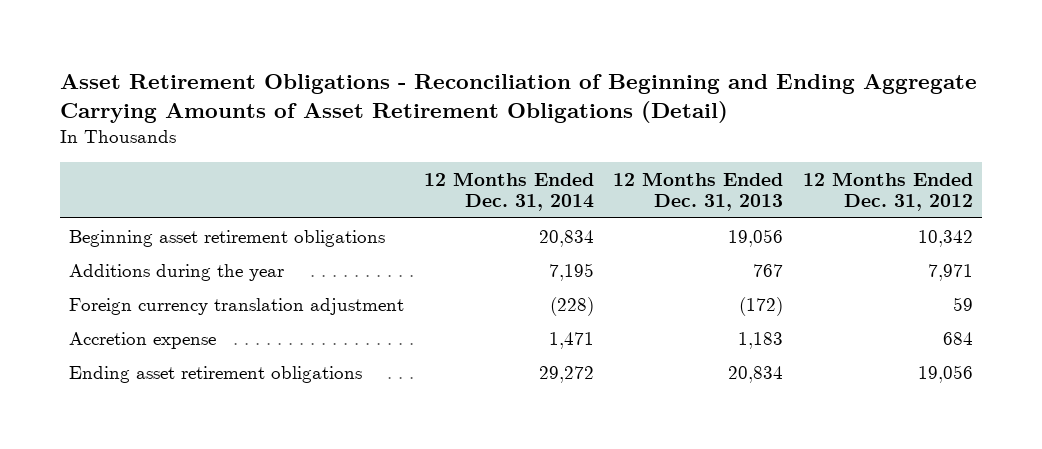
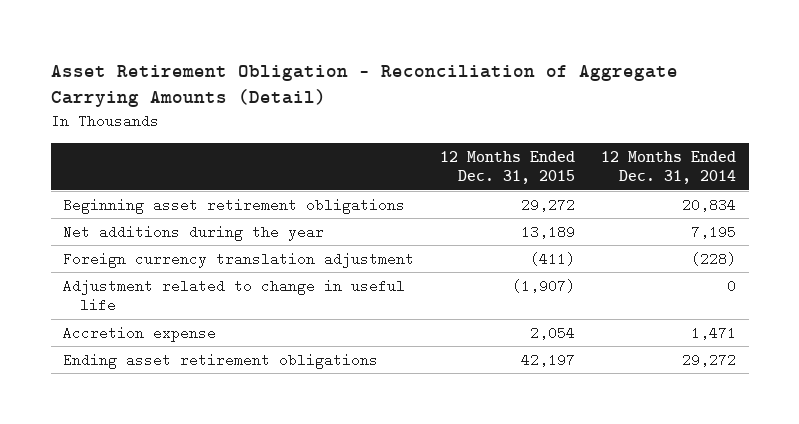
[59,73,977,123] Asset Retirement Obligations - Reconciliation of Beginning and Ending Aggregate Carrying Amounts of Asset Retirement Obligations (Detail) -> [50,64,678,108] Asset Retirement Obligation - Reconciliation of Aggregate Carrying Amounts (Detail)
[613,171,784,212] 12 Months Ended Dec. 31, 2013 -> none
[802,171,973,212] 12 Months Ended Dec. 31, 2012 -> none
none -> [440,150,576,185] 12 Months Ended Dec. 31, 2015
[69,263,285,281] Additions during the year -> [63,224,325,241] Net additions during the year
none -> [63,278,406,313] Adjustment related to change in useful life

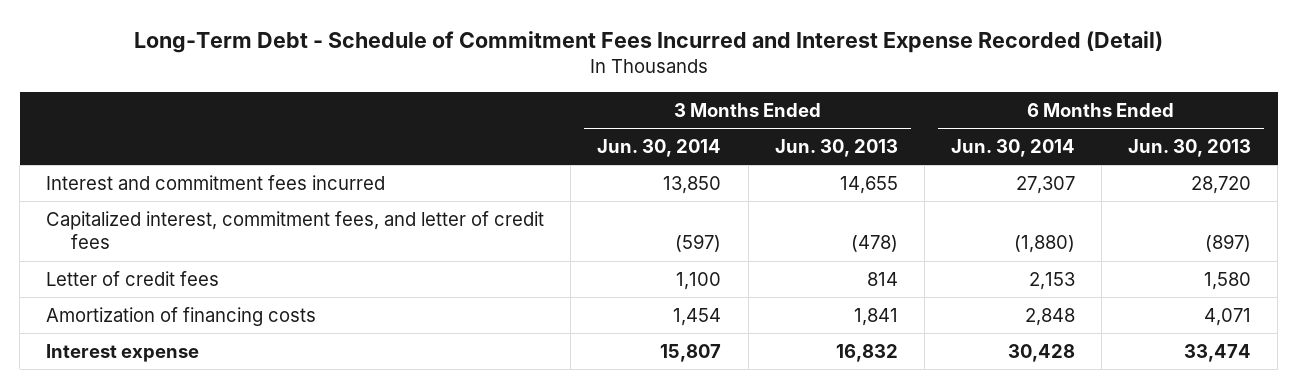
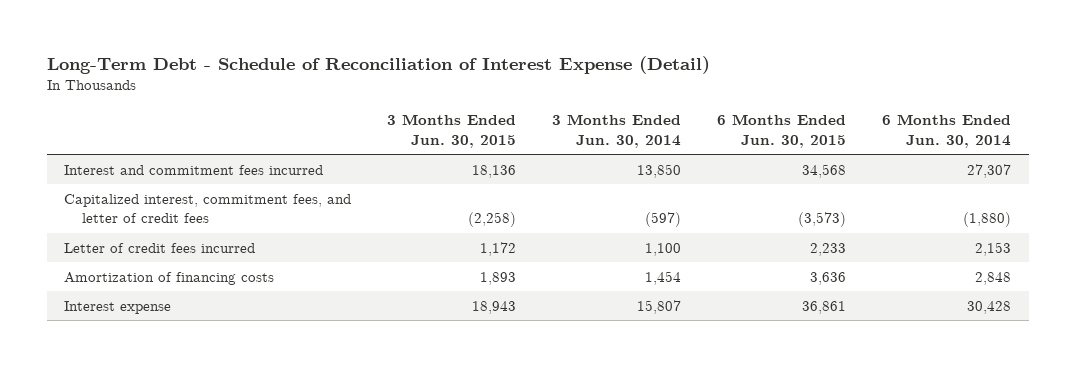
[133,31,1163,54] Long-Term Debt - Schedule of Commitment Fees Incurred and Interest Expense Recorded (Detail) -> [46,55,710,74] Long-Term Debt - Schedule of Reconciliation of Interest Expense (Detail)
[774,138,898,157] Jun. 30, 2013 -> none
[1127,138,1251,157] Jun. 30, 2013 -> none
none -> [387,114,517,148] 3 Months Ended Jun. 30, 2015
none -> [716,114,846,148] 6 Months Ended Jun. 30, 2015
[46,270,220,286] Letter of credit fees -> [64,242,256,253] Letter of credit fees incurred

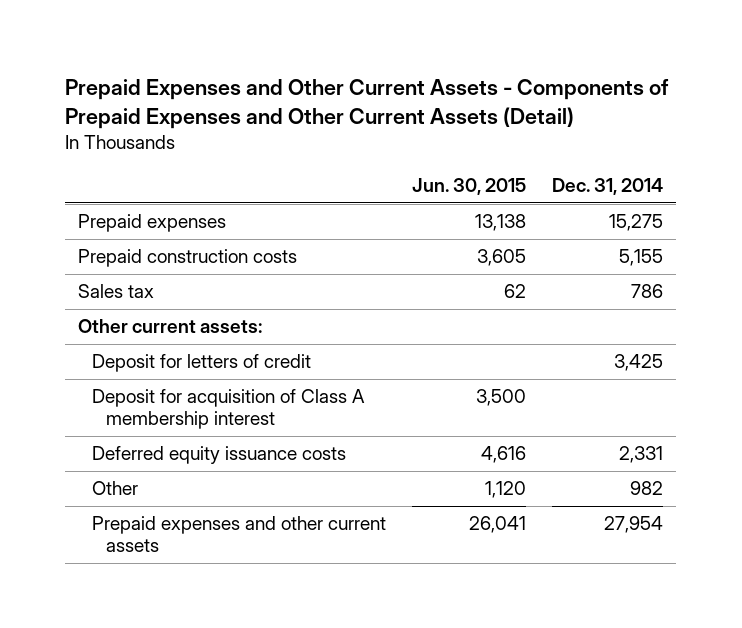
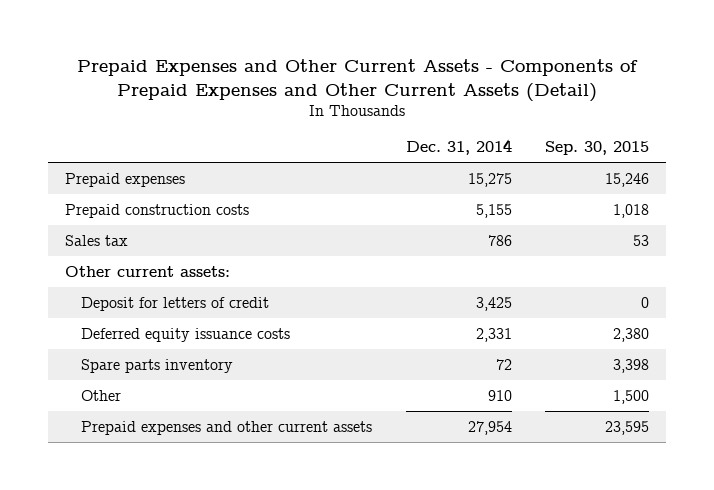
[412,178,527,196] Jun. 30, 2015 -> none
none -> [545,141,650,156] Sep. 30, 2015
[92,389,366,430] Deposit for acquisition of Class A membership interest -> none
none -> [81,358,234,373] Spare parts inventory
[630,481,664,496] 982 -> [487,389,512,401] 910

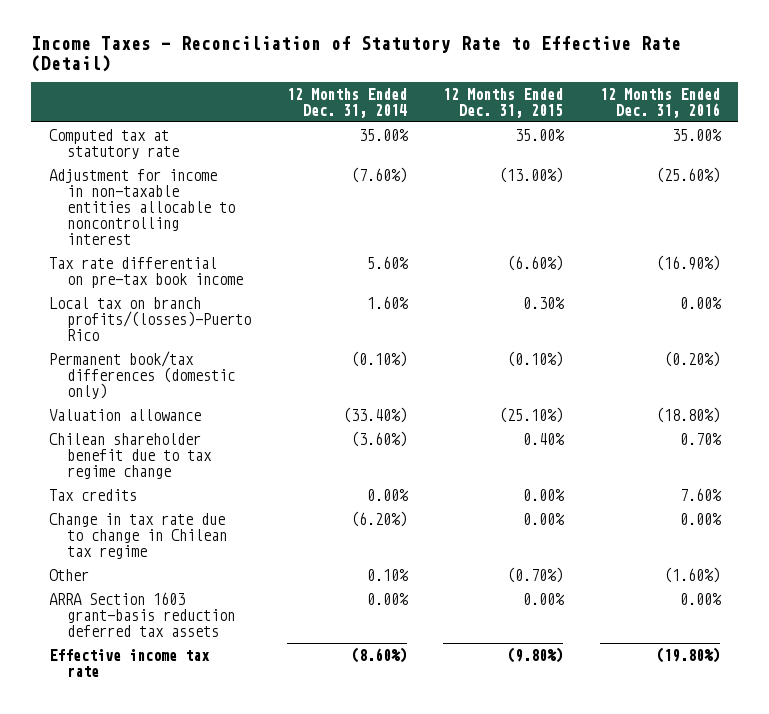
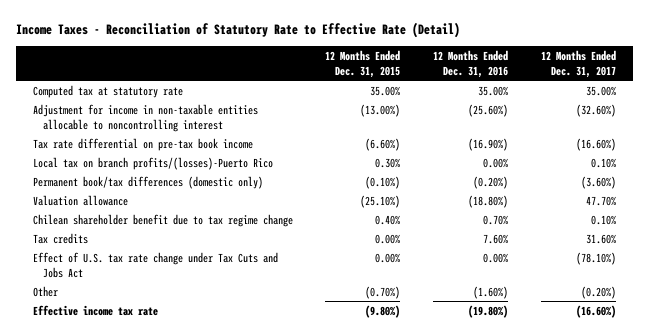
[287,87,408,118] 12 Months Ended Dec. 31, 2014 -> none
none -> [541,49,617,78] 12 Months Ended Dec. 31, 2017
[48,512,227,559] Change in tax rate due to change in Chilean tax regime -> [32,251,278,278] Effect of U.S. tax rate change under Tax Cuts and Jobs Act
[48,591,235,637] ARRA Section 1603 grant-basis reduction deferred tax assets -> none

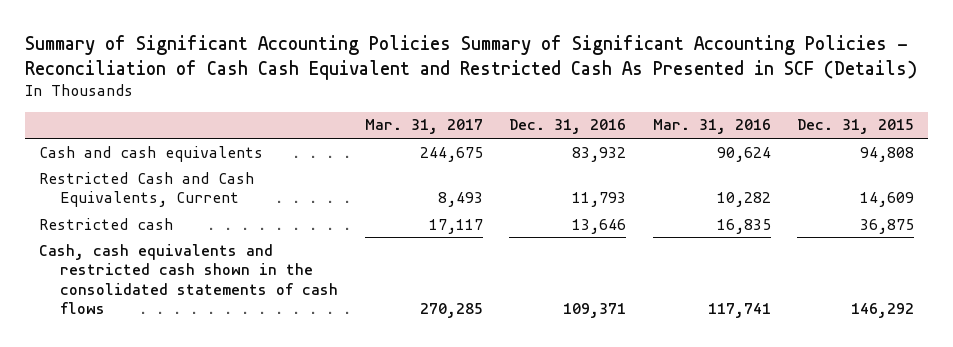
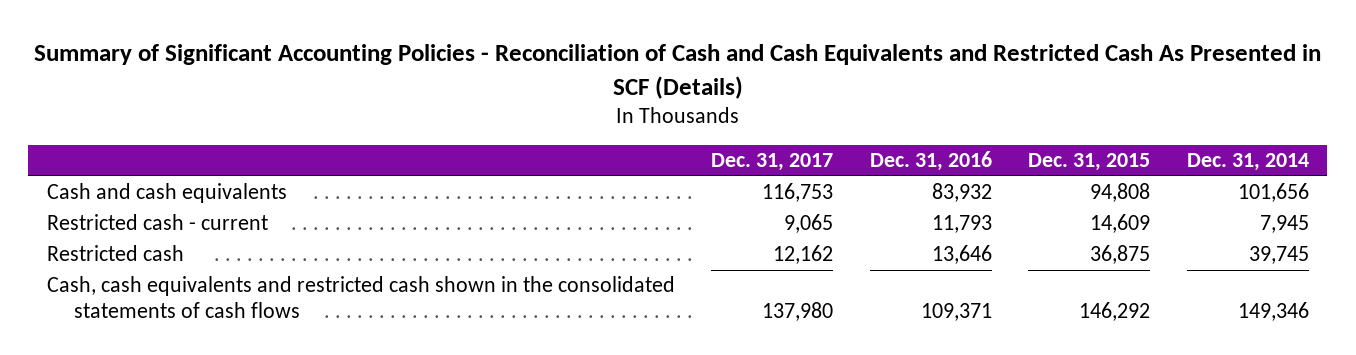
[25,34,918,80] Summary of Significant Accounting Policies Summary of Significant Accounting Policies - Reconciliation of Cash Cash Equivalent and Restricted Cash As Presented in SCF (Details) -> [33,44,1321,99] Summary of Significant Accounting Policies - Reconciliation of Cash and Cash Equivalents and Restricted Cash As Presented in SCF (Details)
[364,119,483,135] Mar. 31, 2017 -> none
[652,119,771,135] Mar. 31, 2016 -> none
none -> [711,153,834,172] Dec. 31, 2017
none -> [1186,153,1309,172] Dec. 31, 2014
[38,171,254,208] Restricted Cash and Cash Equivalents, Current -> [46,214,268,231] Restricted cash - current

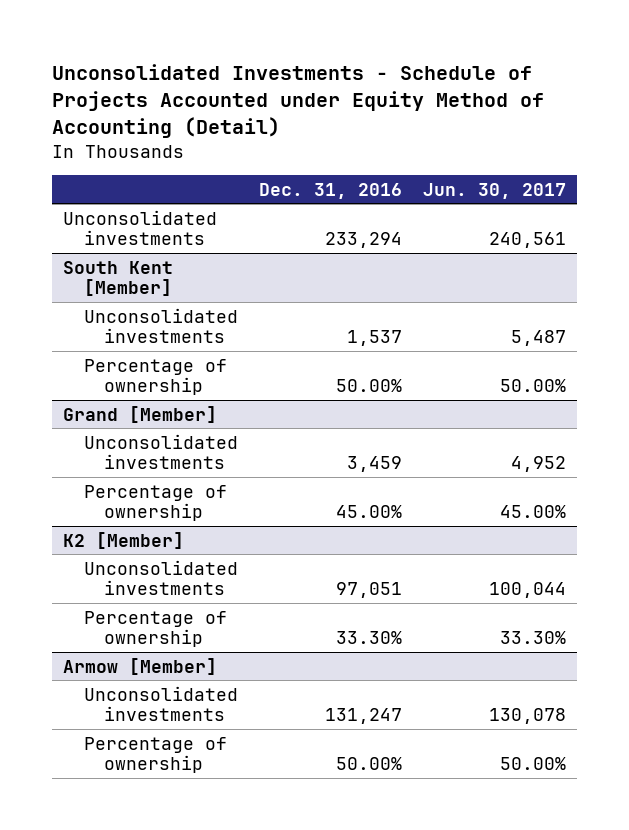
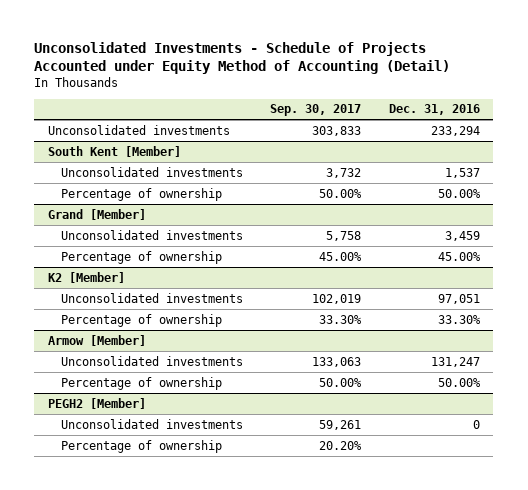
[423,182,567,199] Jun. 30, 2017 -> none
none -> [270,104,362,117] Sep. 30, 2017
none -> [47,397,146,409] PEGH2 [Member]
none -> [60,418,243,429] Unconsolidated investments
none -> [60,439,222,453] Percentage of ownership

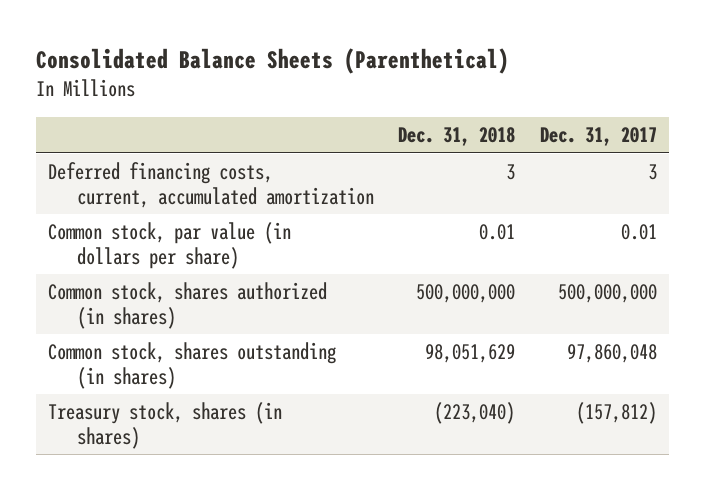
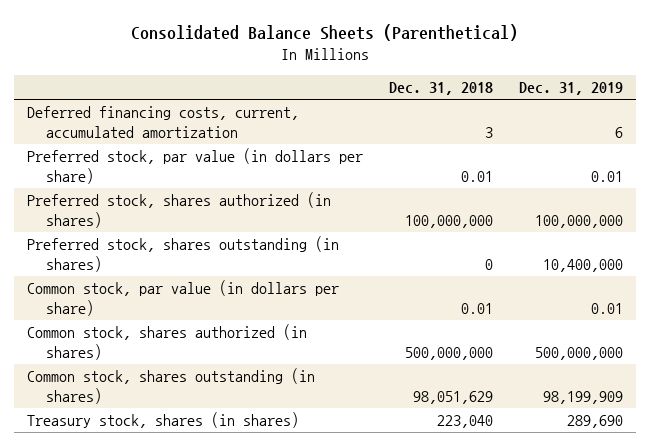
[539,127,657,147] Dec. 31, 2017 -> none
none -> [519,82,624,96] Dec. 31, 2019
none -> [27,148,364,184] Preferred stock, par value (in dollars per share)
none -> [27,192,332,228] Preferred stock, shares authorized (in shares)
none -> [27,236,340,272] Preferred stock, shares outstanding (in shares)
[434,402,516,425] (223,040) -> [437,415,494,429] 223,040

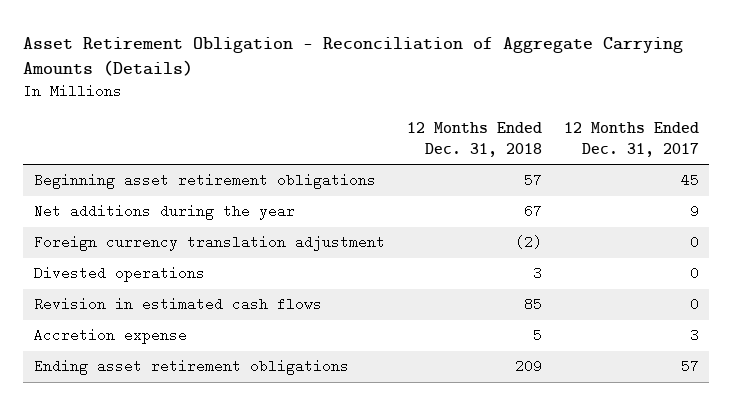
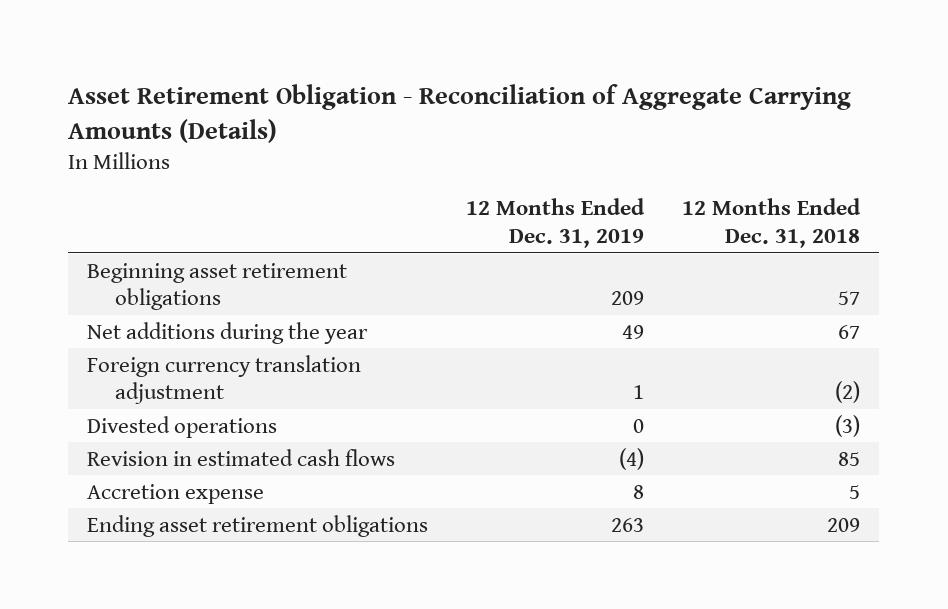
[563,122,699,157] 12 Months Ended Dec. 31, 2017 -> none
none -> [466,198,646,248] 12 Months Ended Dec. 31, 2019
[532,266,542,281] 3 -> [835,414,861,437] (3)

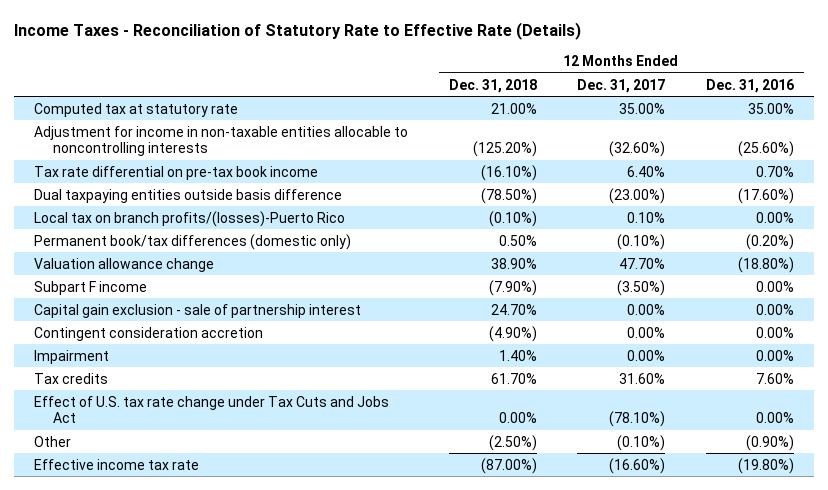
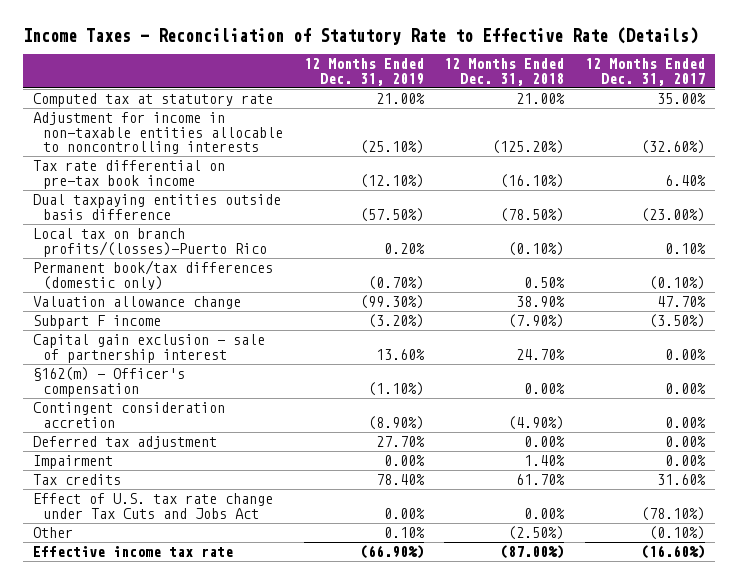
[705,78,794,93] Dec. 31, 2016 -> none
none -> [303,58,424,86] 12 Months Ended Dec. 31, 2019
none -> [33,367,186,397] §162(m) - Officer's compensation
none -> [33,436,218,450] Deferred tax adjustment

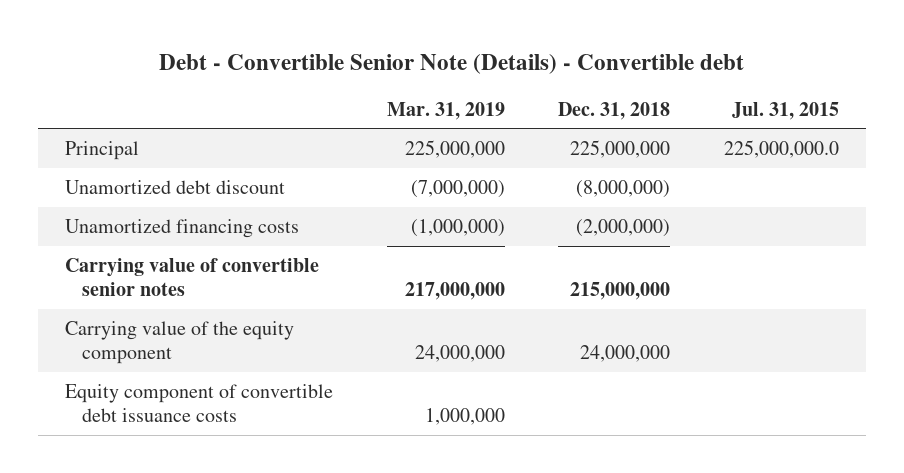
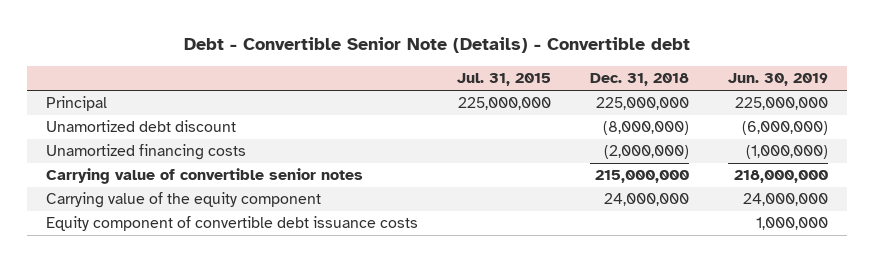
[386,101,505,120] Mar. 31, 2019 -> none
none -> [727,73,828,87] Jun. 30, 2019
[723,139,839,158] 225,000,000.0 -> [457,97,551,111] 225,000,000

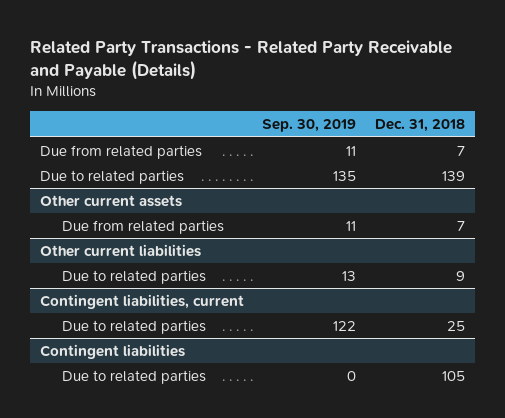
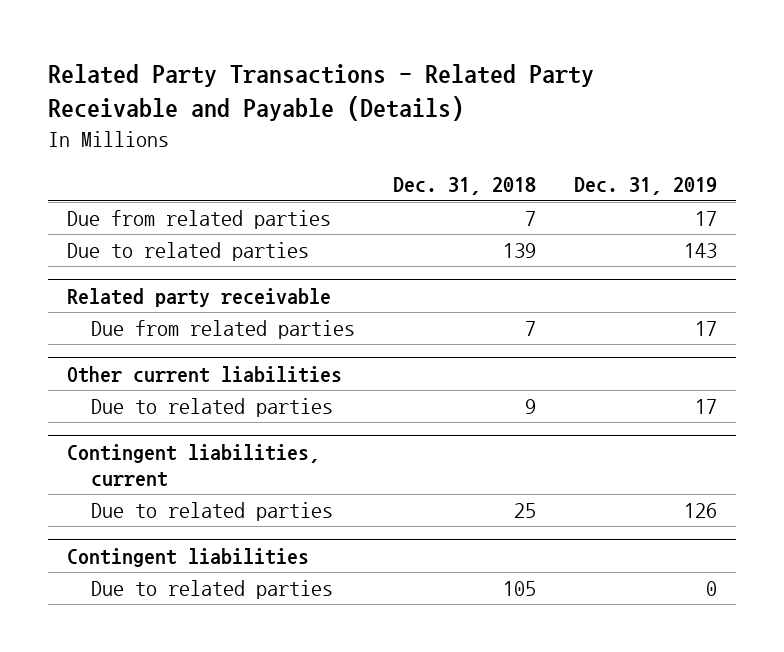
[262,118,357,132] Sep. 30, 2019 -> none
none -> [574,177,718,196] Dec. 31, 2019
[39,194,182,207] Other current assets -> [66,287,331,307] Related party receivable

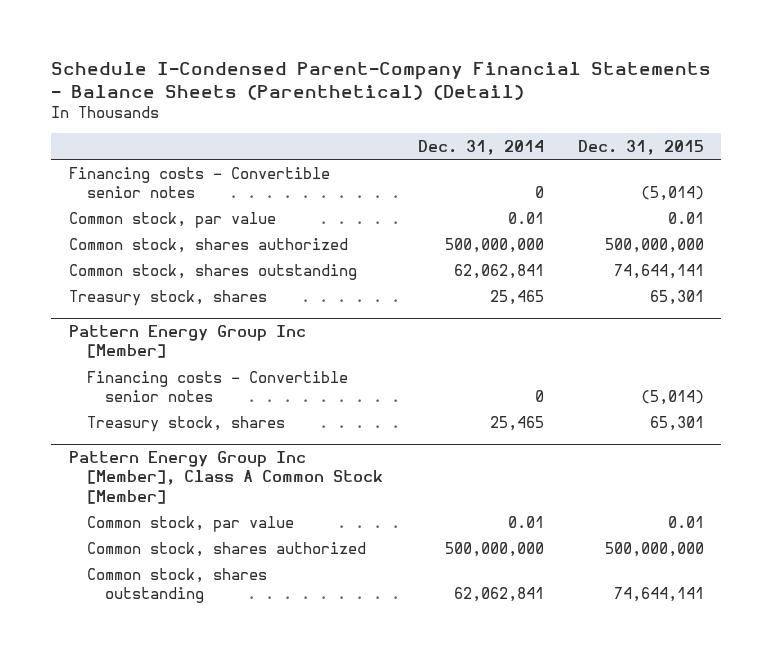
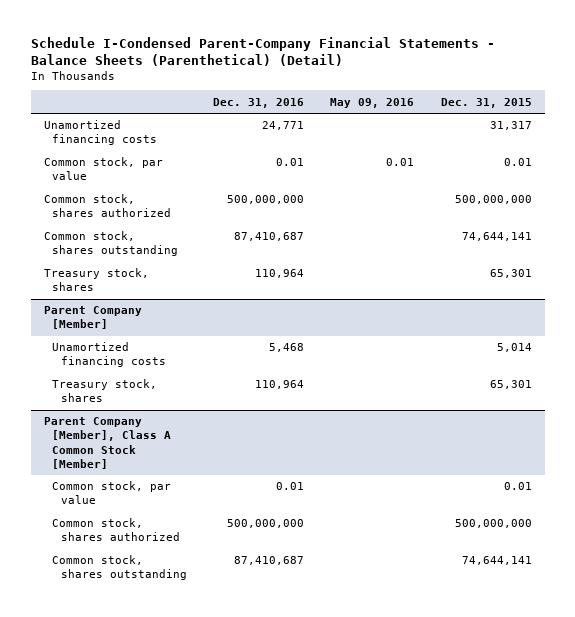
[417,139,544,155] Dec. 31, 2014 -> none
none -> [213,97,305,108] Dec. 31, 2016
none -> [330,97,415,108] May 09, 2016
[68,166,330,198] Financing costs - Convertible senior notes -> none
none -> [43,120,158,146] Unamortized financing costs
[86,370,348,402] Financing costs - Convertible senior notes -> none
[68,325,306,359] Pattern Energy Group Inc [Member] -> [43,306,142,330] Parent Company [Member]
none -> [52,342,167,368] Unamortized financing costs
[68,451,383,504] Pattern Energy Group Inc [Member], Class A Common Stock [Member] -> none
none -> [43,417,172,469] Parent Company [Member], Class A Common Stock [Member]

